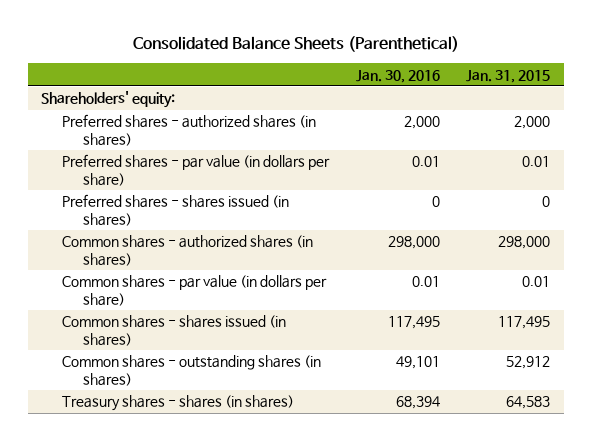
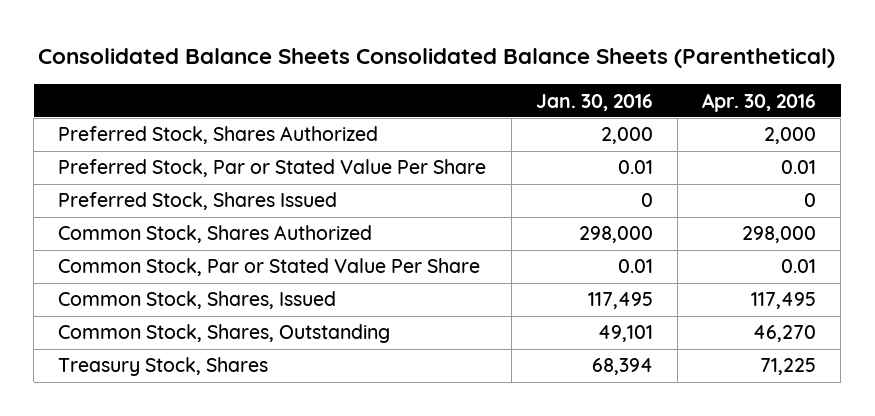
[132,36,459,53] Consolidated Balance Sheets (Parenthetical) -> [38,48,836,69] Consolidated Balance Sheets Consolidated Balance Sheets (Parenthetical)
[466,69,551,83] Jan. 31, 2015 -> none
none -> [702,92,817,112] Apr. 30, 2016
[41,91,176,109] Shareholders' equity: -> none
[62,114,317,146] Preferred shares - authorized shares (in shares) -> [58,126,379,145] Preferred Stock, Shares Authorized
[62,154,331,186] Preferred shares - par value (in dollars per share) -> [58,159,487,178] Preferred Stock, Par or Stated Value Per Share
[62,194,290,226] Preferred shares - shares issued (in shares) -> [58,192,338,211] Preferred Stock, Shares Issued
[62,235,314,266] Common shares - authorized shares (in shares) -> [58,225,373,244] Common Stock, Shares Authorized
[62,275,328,306] Common shares - par value (in dollars per share) -> [58,258,481,277] Common Stock, Par or Stated Value Per Share
[62,315,287,346] Common shares - shares issued (in shares) -> [58,291,337,310] Common Stock, Shares, Issued
[62,355,322,386] Common shares - outstanding shares (in shares) -> [58,324,391,344] Common Stock, Shares, Outstanding
[62,395,295,412] Treasury shares - shares (in shares) -> [58,357,269,377] Treasury Stock, Shares

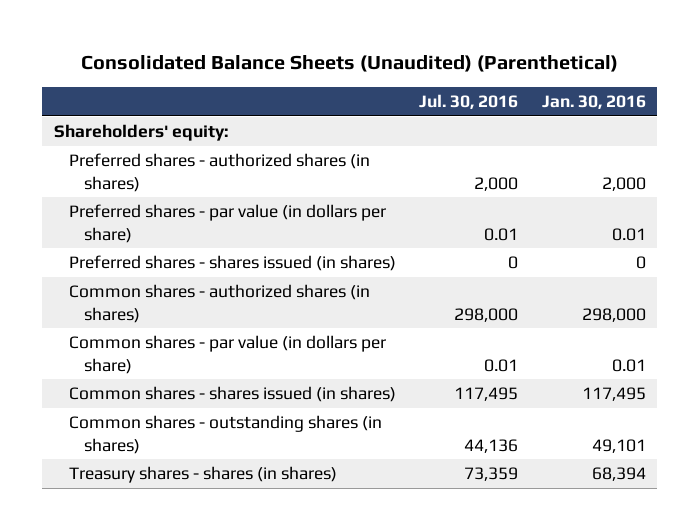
[38,48,836,69] Consolidated Balance Sheets Consolidated Balance Sheets (Parenthetical) -> [80,55,618,73] Consolidated Balance Sheets (Unaudited) (Parenthetical)
[702,92,817,112] Apr. 30, 2016 -> none
none -> [419,93,519,109] Jul. 30, 2016
none -> [53,124,228,142] Shareholders' equity:
[58,126,379,145] Preferred Stock, Shares Authorized -> [69,153,371,192] Preferred shares - authorized shares (in shares)
[58,159,487,178] Preferred Stock, Par or Stated Value Per Share -> [69,204,387,243] Preferred shares - par value (in dollars per share)
[58,192,338,211] Preferred Stock, Shares Issued -> [69,255,397,272] Preferred shares - shares issued (in shares)
[58,225,373,244] Common Stock, Shares Authorized -> [69,284,371,323] Common shares - authorized shares (in shares)
[58,258,481,277] Common Stock, Par or Stated Value Per Share -> [69,335,387,374] Common shares - par value (in dollars per share)
[58,291,337,310] Common Stock, Shares, Issued -> [69,386,397,403] Common shares - shares issued (in shares)
[58,324,391,344] Common Stock, Shares, Outstanding -> [69,415,383,454] Common shares - outstanding shares (in shares)
[58,357,269,377] Treasury Stock, Shares -> [69,466,338,484] Treasury shares - shares (in shares)

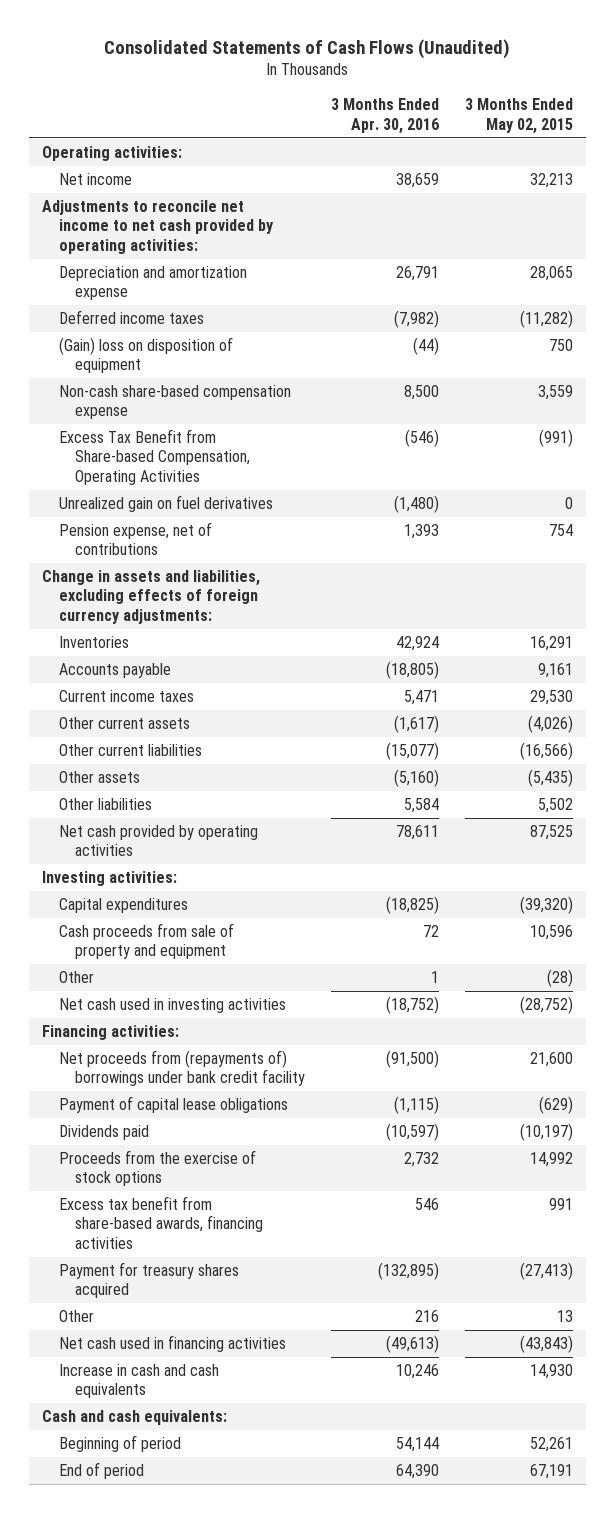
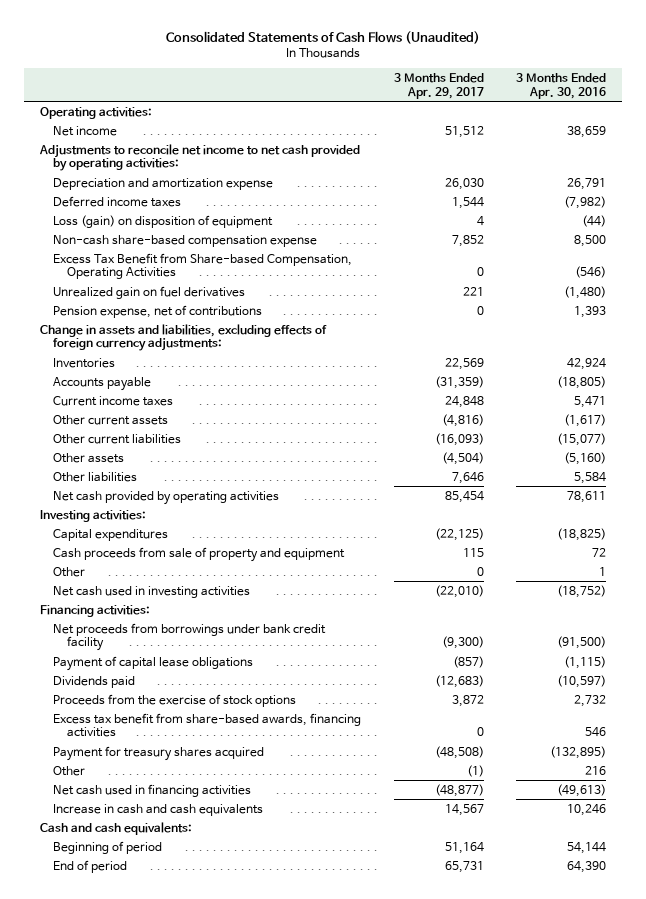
[464,98,573,134] 3 Months Ended May 02, 2015 -> none
none -> [393,73,484,99] 3 Months Ended Apr. 29, 2017
[58,337,233,374] (Gain) loss on disposition of equipment -> [53,214,274,228] Loss (gain) on disposition of equipment
[58,1050,306,1087] Net proceeds from (repayments of) borrowings under bank credit facility -> [53,622,327,652] Net proceeds from borrowings under bank credit facility

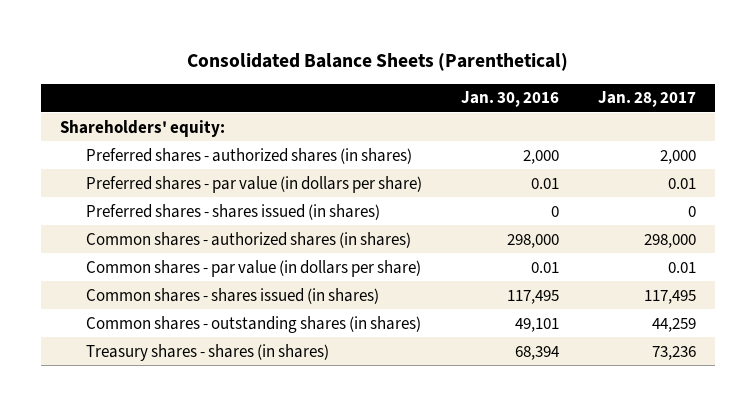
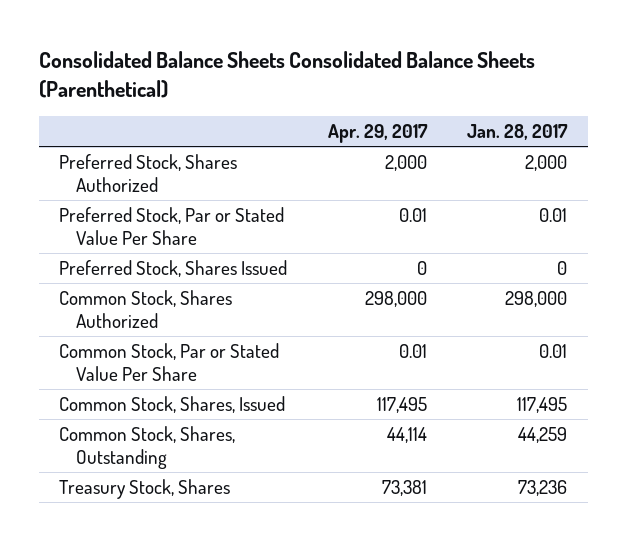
[186,52,568,71] Consolidated Balance Sheets (Parenthetical) -> [38,51,535,99] Consolidated Balance Sheets Consolidated Balance Sheets (Parenthetical)
[460,91,559,108] Jan. 30, 2016 -> none
none -> [327,124,428,144] Apr. 29, 2017
[60,119,226,137] Shareholders' equity: -> none
[85,147,412,164] Preferred shares - authorized shares (in shares) -> [59,154,238,192] Preferred Stock, Shares Authorized
[85,175,422,193] Preferred shares - par value (in dollars per share) -> [59,207,285,245] Preferred Stock, Par or Stated Value Per Share
[85,203,380,220] Preferred shares - shares issued (in shares) -> [59,260,288,278] Preferred Stock, Shares Issued
[85,231,411,248] Common shares - authorized shares (in shares) -> [59,290,233,328] Common Stock, Shares Authorized
[85,259,421,277] Common shares - par value (in dollars per share) -> [59,343,280,381] Common Stock, Par or Stated Value Per Share
[85,287,379,304] Common shares - shares issued (in shares) -> [59,396,286,414] Common Stock, Shares, Issued
[85,315,421,333] Common shares - outstanding shares (in shares) -> [59,426,236,469] Common Stock, Shares, Outstanding
[85,343,329,361] Treasury shares - shares (in shares) -> [59,479,231,500] Treasury Stock, Shares

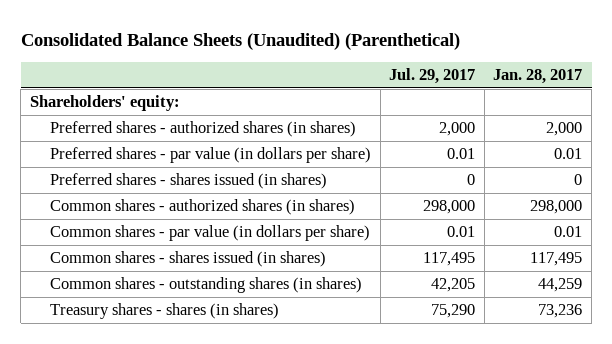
[38,51,535,99] Consolidated Balance Sheets Consolidated Balance Sheets (Parenthetical) -> [20,33,460,51] Consolidated Balance Sheets (Unaudited) (Parenthetical)
[327,124,428,144] Apr. 29, 2017 -> none
none -> [389,68,476,85] Jul. 29, 2017
none -> [29,95,180,112] Shareholders' equity:
[59,154,238,192] Preferred Stock, Shares Authorized -> [50,121,357,138] Preferred shares - authorized shares (in shares)
[59,207,285,245] Preferred Stock, Par or Stated Value Per Share -> [50,147,372,164] Preferred shares - par value (in dollars per share)
[59,260,288,278] Preferred Stock, Shares Issued -> [50,173,328,190] Preferred shares - shares issued (in shares)
[59,290,233,328] Common Stock, Shares Authorized -> [50,199,356,216] Common shares - authorized shares (in shares)
[59,343,280,381] Common Stock, Par or Stated Value Per Share -> [50,225,371,242] Common shares - par value (in dollars per share)
[59,396,286,414] Common Stock, Shares, Issued -> [50,251,327,268] Common shares - shares issued (in shares)
[59,426,236,469] Common Stock, Shares, Outstanding -> [50,277,363,294] Common shares - outstanding shares (in shares)
[59,479,231,500] Treasury Stock, Shares -> [50,303,280,320] Treasury shares - shares (in shares)

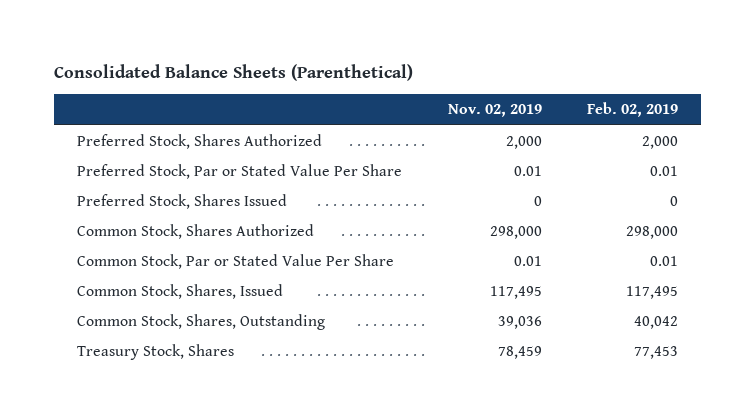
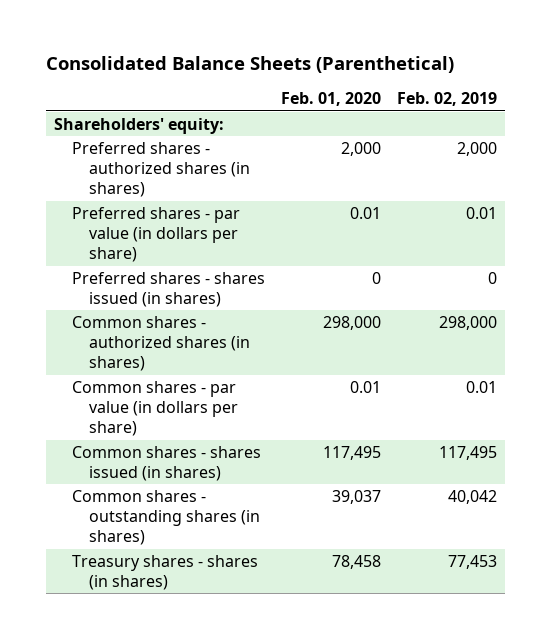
[447,104,542,118] Nov. 02, 2019 -> none
none -> [280,92,381,107] Feb. 01, 2020
none -> [53,117,224,134] Shareholders' equity:
[76,134,322,150] Preferred Stock, Shares Authorized -> [71,141,251,198] Preferred shares - authorized shares (in shares)
[76,164,402,180] Preferred Stock, Par or Stated Value Per Share -> [71,206,240,263] Preferred shares - par value (in dollars per share)
[76,194,287,210] Preferred Stock, Shares Issued -> [71,271,265,308] Preferred shares - shares issued (in shares)
[76,224,314,240] Common Stock, Shares Authorized -> [71,315,251,372] Common shares - authorized shares (in shares)
[76,254,394,270] Common Stock, Par or Stated Value Per Share -> [71,380,239,437] Common shares - par value (in dollars per share)
[76,284,283,300] Common Stock, Shares, Issued -> [71,445,261,482] Common shares - shares issued (in shares)
[76,314,325,331] Common Stock, Shares, Outstanding -> [71,489,261,546] Common shares - outstanding shares (in shares)
[76,344,234,361] Treasury Stock, Shares -> [71,554,258,591] Treasury shares - shares (in shares)

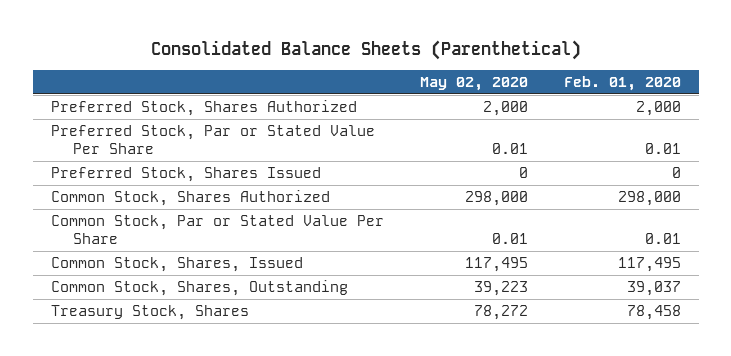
[396,92,497,107] Feb. 02, 2019 -> none
none -> [419,76,528,91] May 02, 2020
[53,117,224,134] Shareholders' equity: -> none
[71,141,251,198] Preferred shares - authorized shares (in shares) -> [50,99,357,116] Preferred Stock, Shares Authorized
[71,206,240,263] Preferred shares - par value (in dollars per share) -> [50,124,375,154] Preferred Stock, Par or Stated Value Per Share
[71,271,265,308] Preferred shares - shares issued (in shares) -> [50,166,321,182] Preferred Stock, Shares Issued
[71,315,251,372] Common shares - authorized shares (in shares) -> [50,189,330,206] Common Stock, Shares Authorized
[71,380,239,437] Common shares - par value (in dollars per share) -> [50,214,384,244] Common Stock, Par or Stated Value Per Share
[71,445,261,482] Common shares - shares issued (in shares) -> [50,256,303,272] Common Stock, Shares, Issued
[71,489,261,546] Common shares - outstanding shares (in shares) -> [50,279,348,296] Common Stock, Shares, Outstanding
[71,554,258,591] Treasury shares - shares (in shares) -> [50,304,249,320] Treasury Stock, Shares

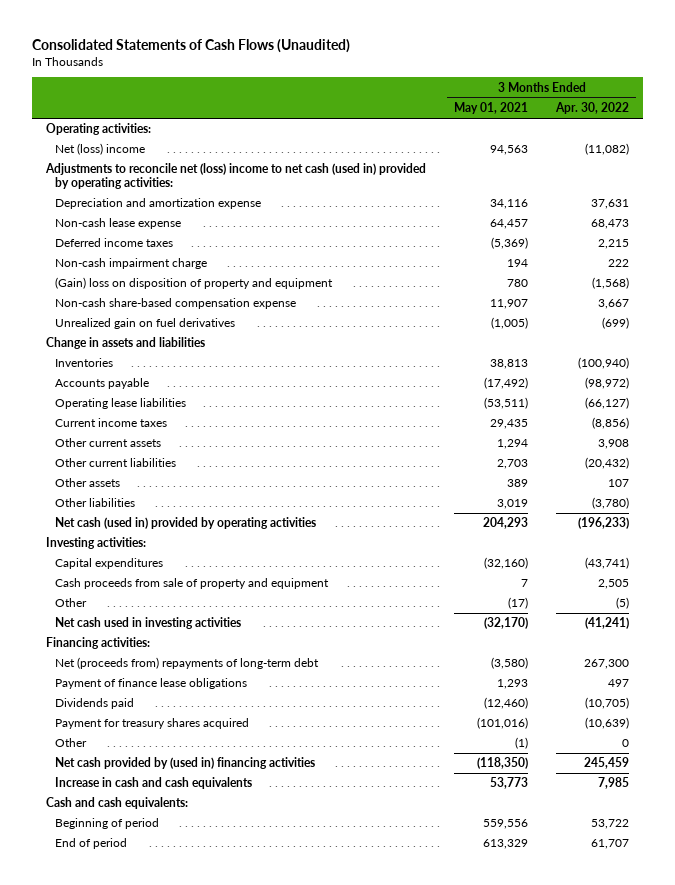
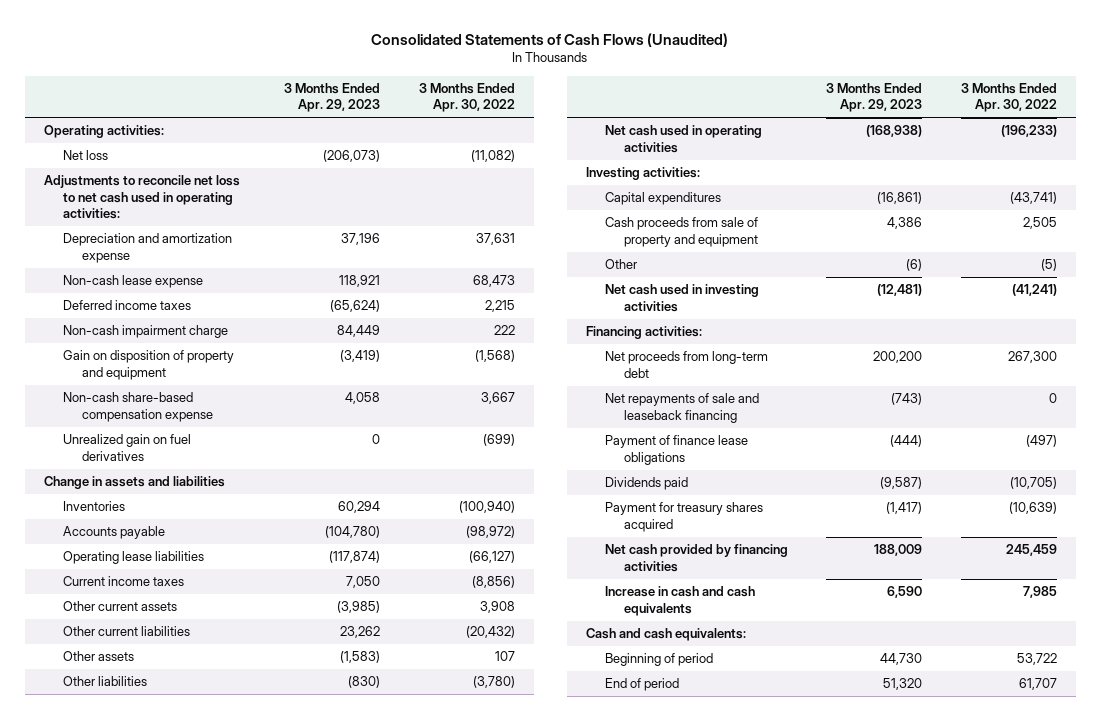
[454,102,529,115] May 01, 2021 -> none
none -> [284,82,381,113] 3 Months Ended Apr. 29, 2023
[54,143,145,156] Net (loss) income -> [62,150,108,161] Net loss
[45,163,427,190] Adjustments to reconcile net (loss) income to net cash (used in) provided by operating activities: -> [43,175,240,220] Adjustments to reconcile net loss to net cash used in operating activities:
[54,277,333,290] (Gain) loss on disposition of property and equipment -> [62,350,234,380] Gain on disposition of property and equipment
[54,517,316,530] Net cash (used in) provided by operating activities -> [605,125,763,153] Net cash used in operating activities
[54,657,319,670] Net (proceeds from) repayments of long-term debt -> [605,351,769,378] Net proceeds from long-term debt
none -> [605,393,760,423] Net repayments of sale and leaseback financing
[607,679,629,688] 497 -> [1025,435,1057,448] (497)
[54,738,87,748] Other -> none
[54,757,315,770] Net cash provided by (used in) financing activities -> [605,544,789,572] Net cash provided by financing activities

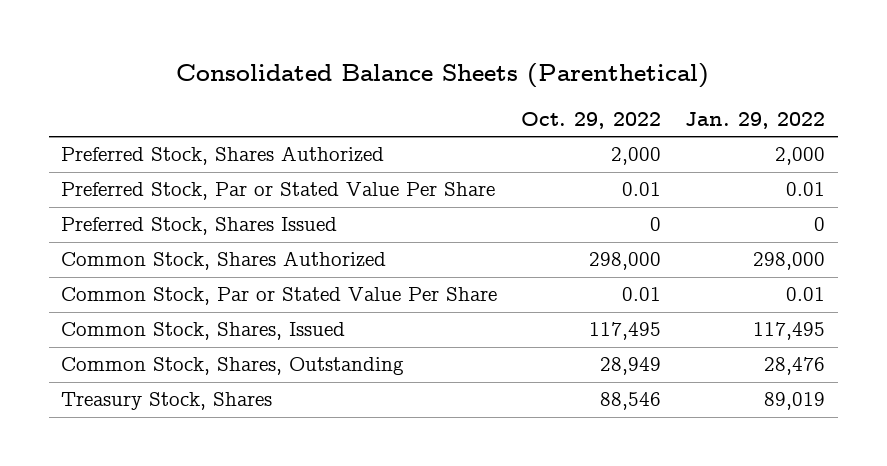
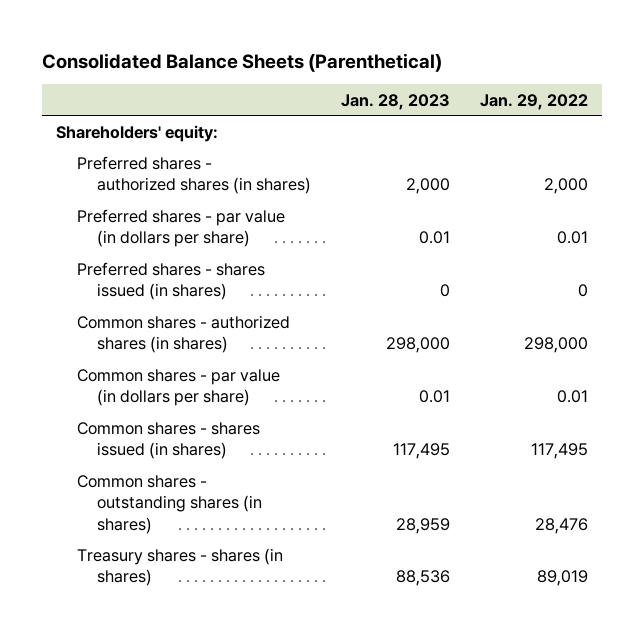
[521,111,662,129] Oct. 29, 2022 -> none
none -> [340,93,450,110] Jan. 28, 2023
none -> [56,124,219,142] Shareholders' equity:
[61,146,385,166] Preferred Stock, Shares Authorized -> [76,155,312,195] Preferred shares - authorized shares (in shares)
[61,182,496,201] Preferred Stock, Par or Stated Value Per Share -> [76,208,285,248] Preferred shares - par value (in dollars per share)
[61,217,338,236] Preferred Stock, Shares Issued -> [76,261,265,301] Preferred shares - shares issued (in shares)
[61,251,387,271] Common Stock, Shares Authorized -> [76,314,290,354] Common shares - authorized shares (in shares)
[61,287,498,306] Common Stock, Par or Stated Value Per Share -> [76,368,280,407] Common shares - par value (in dollars per share)
[61,322,346,341] Common Stock, Shares, Issued -> [76,421,260,460] Common shares - shares issued (in shares)
[61,357,405,376] Common Stock, Shares, Outstanding -> [76,474,263,534] Common shares - outstanding shares (in shares)
[61,392,273,411] Treasury Stock, Shares -> [76,547,283,587] Treasury shares - shares (in shares)

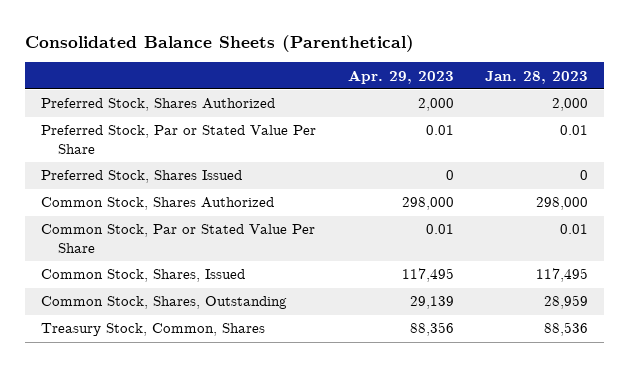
[479,93,588,110] Jan. 29, 2022 -> none
none -> [347,69,454,84] Apr. 29, 2023
[56,124,219,142] Shareholders' equity: -> none
[76,155,312,195] Preferred shares - authorized shares (in shares) -> [41,98,276,112] Preferred Stock, Shares Authorized
[76,208,285,248] Preferred shares - par value (in dollars per share) -> [41,125,317,154] Preferred Stock, Par or Stated Value Per Share
[76,261,265,301] Preferred shares - shares issued (in shares) -> [41,170,243,184] Preferred Stock, Shares Issued
[76,314,290,354] Common shares - authorized shares (in shares) -> [41,197,275,211] Common Stock, Shares Authorized
[76,368,280,407] Common shares - par value (in dollars per share) -> [41,224,316,253] Common Stock, Par or Stated Value Per Share
[76,421,260,460] Common shares - shares issued (in shares) -> [41,269,246,283] Common Stock, Shares, Issued
[76,474,263,534] Common shares - outstanding shares (in shares) -> [41,296,288,310] Common Stock, Shares, Outstanding
[76,547,283,587] Treasury shares - shares (in shares) -> [41,323,266,337] Treasury Stock, Common, Shares

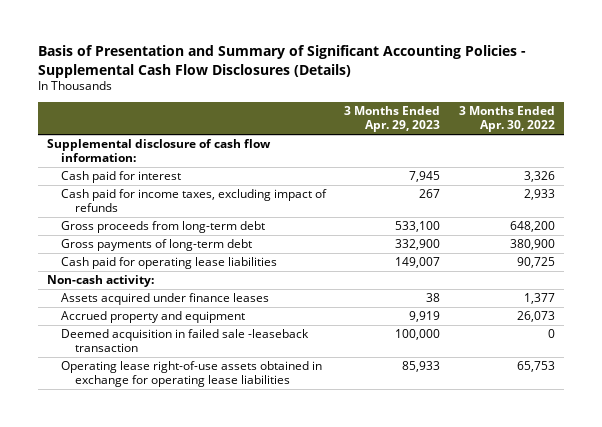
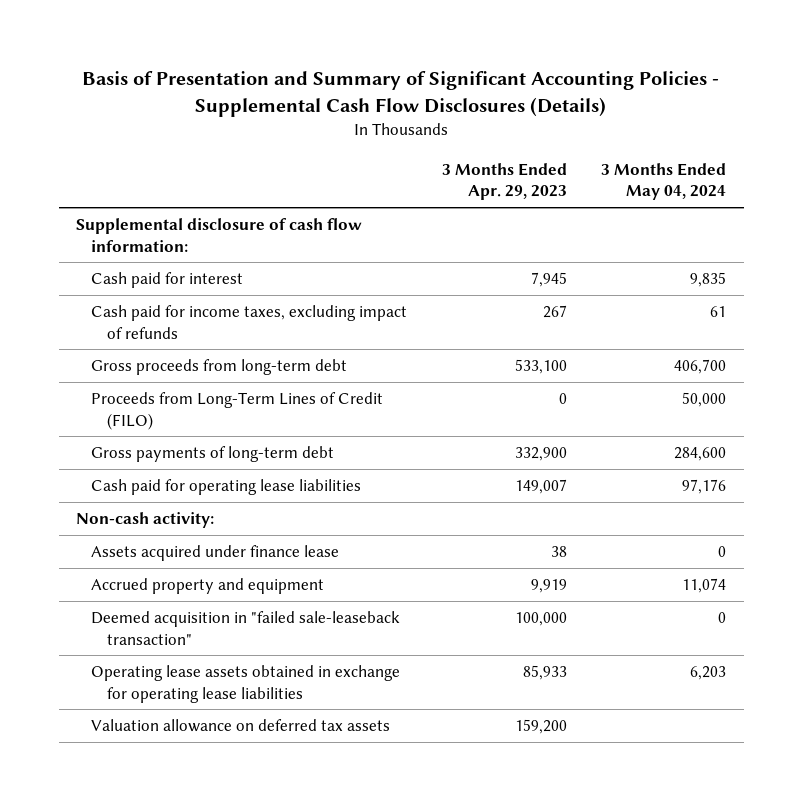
[458,106,555,133] 3 Months Ended Apr. 30, 2022 -> none
none -> [601,162,727,201] 3 Months Ended May 04, 2024
none -> [91,391,384,430] Proceeds from Long-Term Lines of Credit (FILO)
[60,293,269,306] Assets acquired under finance leases -> [91,544,340,561] Assets acquired under finance lease
[60,329,309,353] Deemed acquisition in failed sale -leaseback transaction -> [91,610,401,645] Deemed acquisition in "failed sale-leaseback transaction"
[60,361,322,388] Operating lease right-of-use assets obtained in exchange for operating lease liabilities -> [91,664,401,703] Operating lease assets obtained in exchange for operating lease liabilities
none -> [91,718,391,732] Valuation allowance on deferred tax assets

